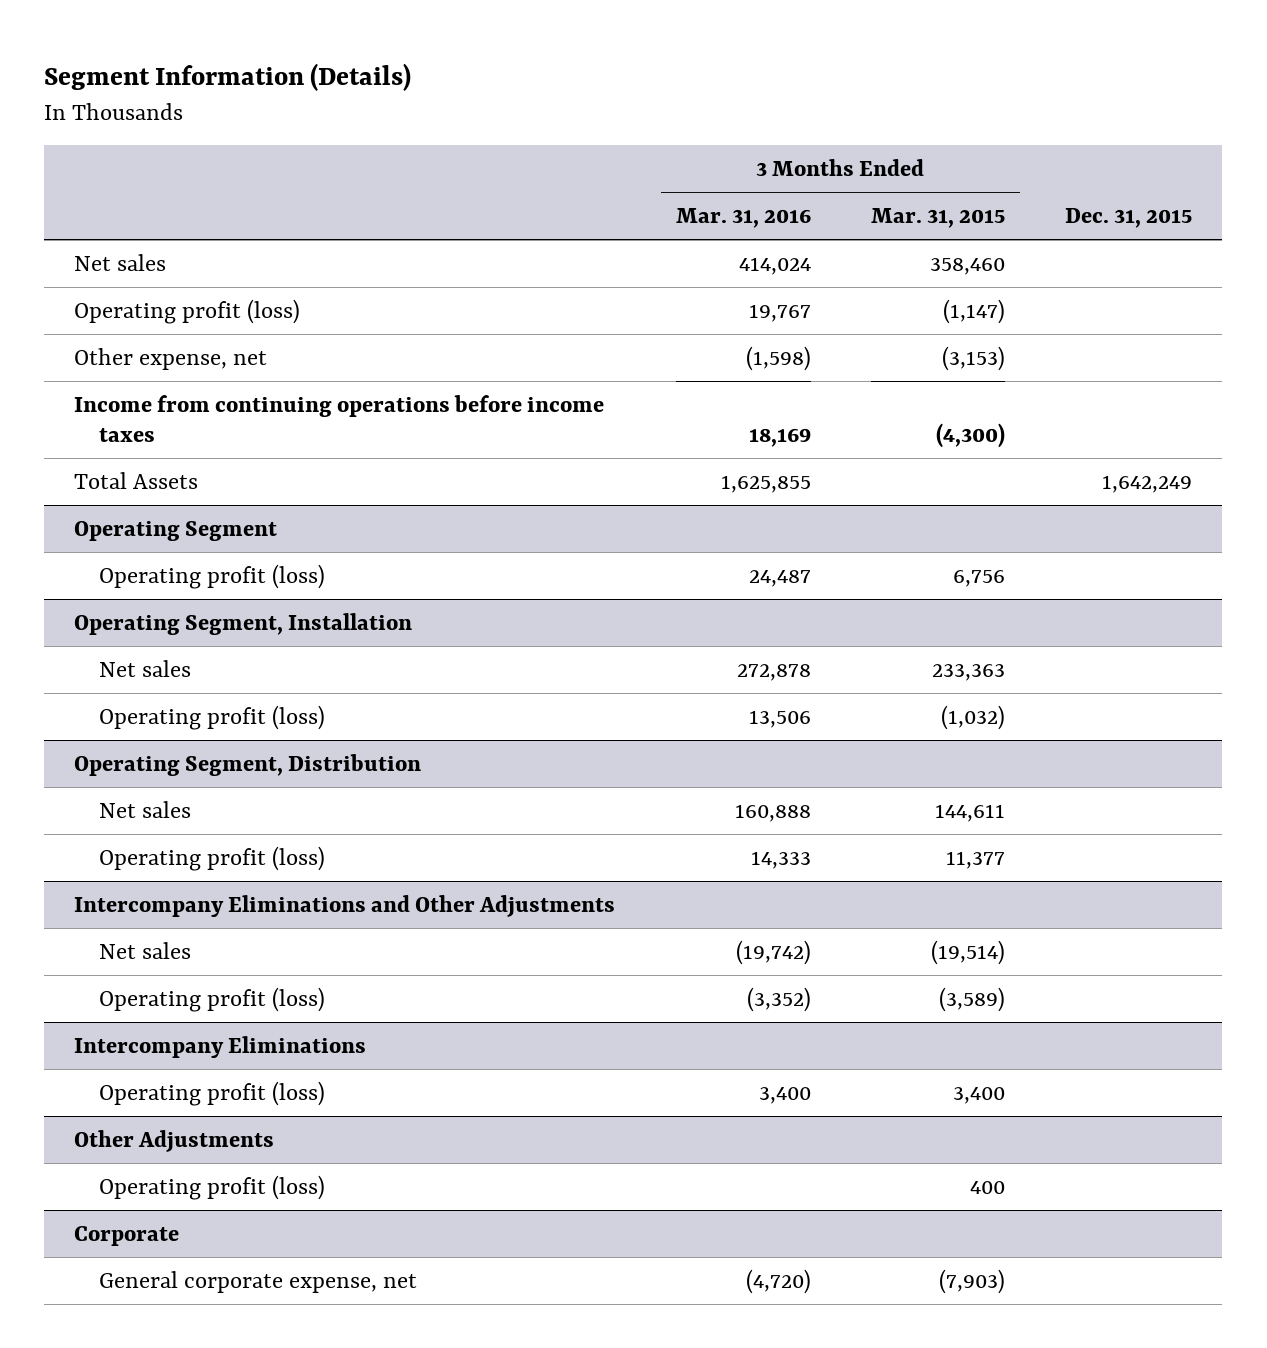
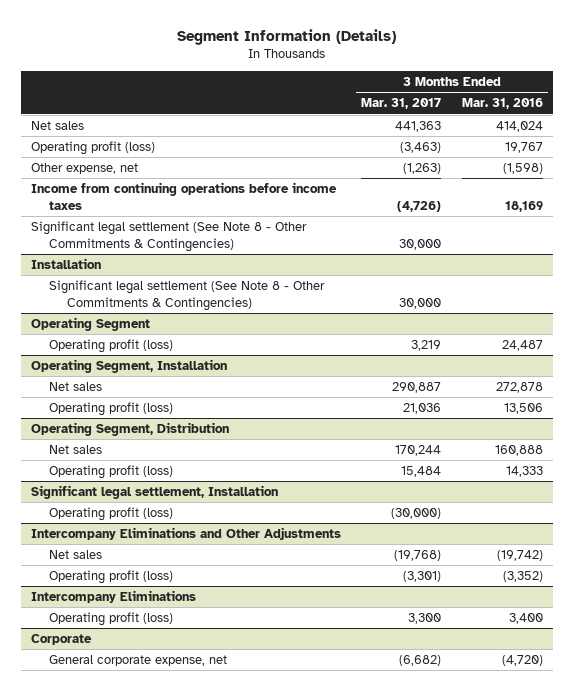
[871,208,1006,229] Mar. 31, 2015 -> none
[1065,208,1193,229] Dec. 31, 2015 -> none
none -> [361,98,442,110] Mar. 31, 2017
[74,471,199,489] Total Assets -> none
none -> [31,220,308,252] Significant legal settlement (See Note 8 - Other Commitments & Contingencies)
none -> [31,257,102,269] Installation
none -> [49,279,326,311] Significant legal settlement (See Note 8 - Other Commitments & Contingencies)
none -> [31,484,279,499] Significant legal settlement, Installation
none -> [49,506,174,521] Operating profit (loss)
[74,1129,275,1152] Other Adjustments -> none
[99,1174,326,1200] Operating profit (loss) -> none

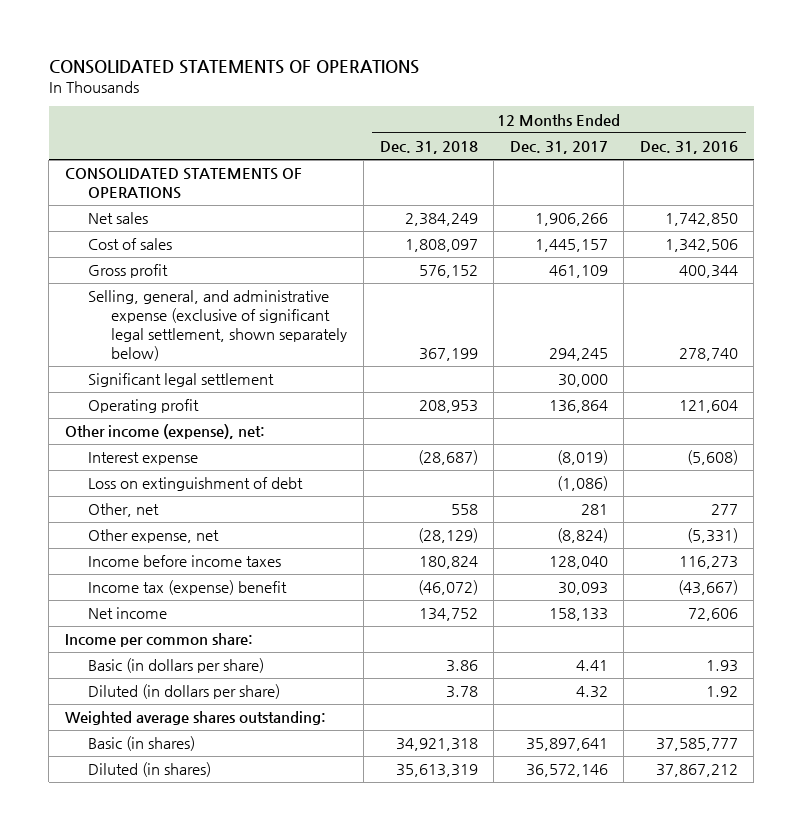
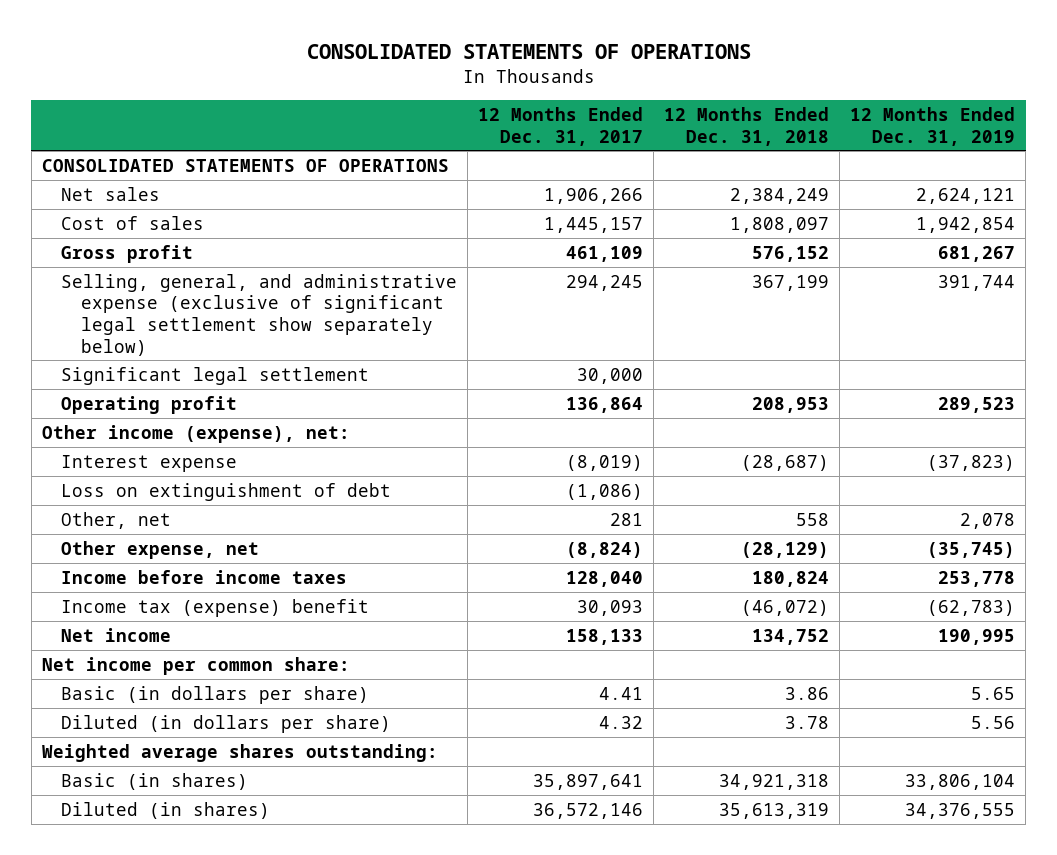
[639,141,738,155] Dec. 31, 2016 -> none
none -> [850,106,1016,146] 12 Months Ended Dec. 31, 2019
[88,290,348,361] Selling, general, and administrative expense (exclusive of significant legal settlement, shown separately below) -> [61,273,458,356] Selling, general, and administrative expense (exclusive of significant legal settlement show separately below)
[64,633,253,648] Income per common share: -> [41,656,350,675] Net income per common share:

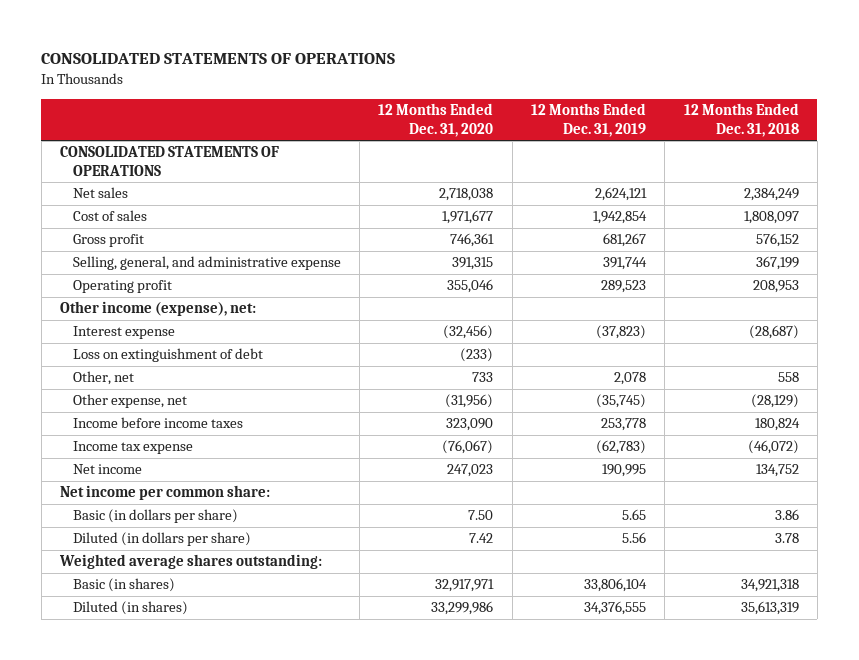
[478,106,644,146] 12 Months Ended Dec. 31, 2017 -> none
none -> [378,102,494,137] 12 Months Ended Dec. 31, 2020
[61,366,370,385] Significant legal settlement -> none
[61,273,458,356] Selling, general, and administrative expense (exclusive of significant legal settlement show separately below) -> [72,256,341,271] Selling, general, and administrative expense
[61,598,370,617] Income tax (expense) benefit -> [72,441,193,455] Income tax expense

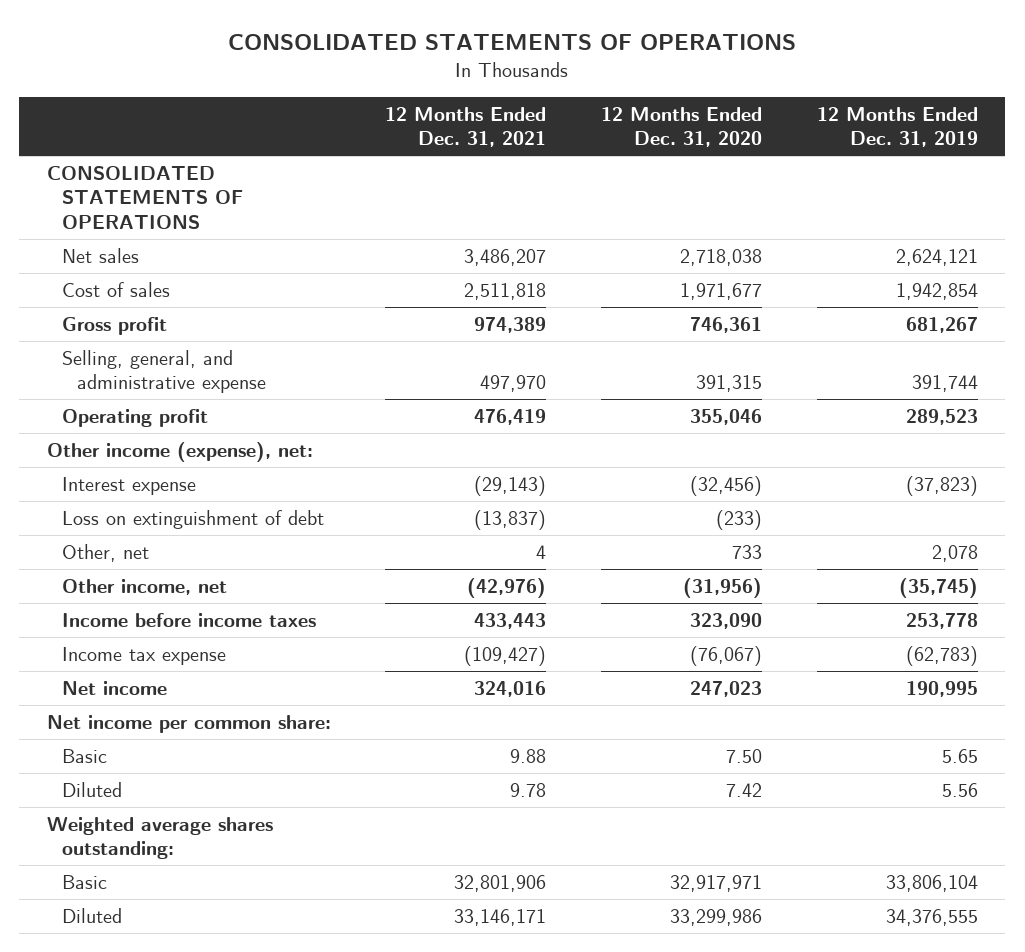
[683,102,799,137] 12 Months Ended Dec. 31, 2018 -> none
none -> [385,106,547,148] 12 Months Ended Dec. 31, 2021
[72,394,187,409] Other expense, net -> [61,578,227,595] Other income, net
[72,509,238,524] Basic (in dollars per share) -> [61,748,107,763] Basic
[72,532,251,547] Diluted (in dollars per share) -> [61,781,122,797] Diluted
[72,578,175,593] Basic (in shares) -> [61,874,107,889] Basic
[72,601,188,616] Diluted (in shares) -> [61,907,122,923] Diluted

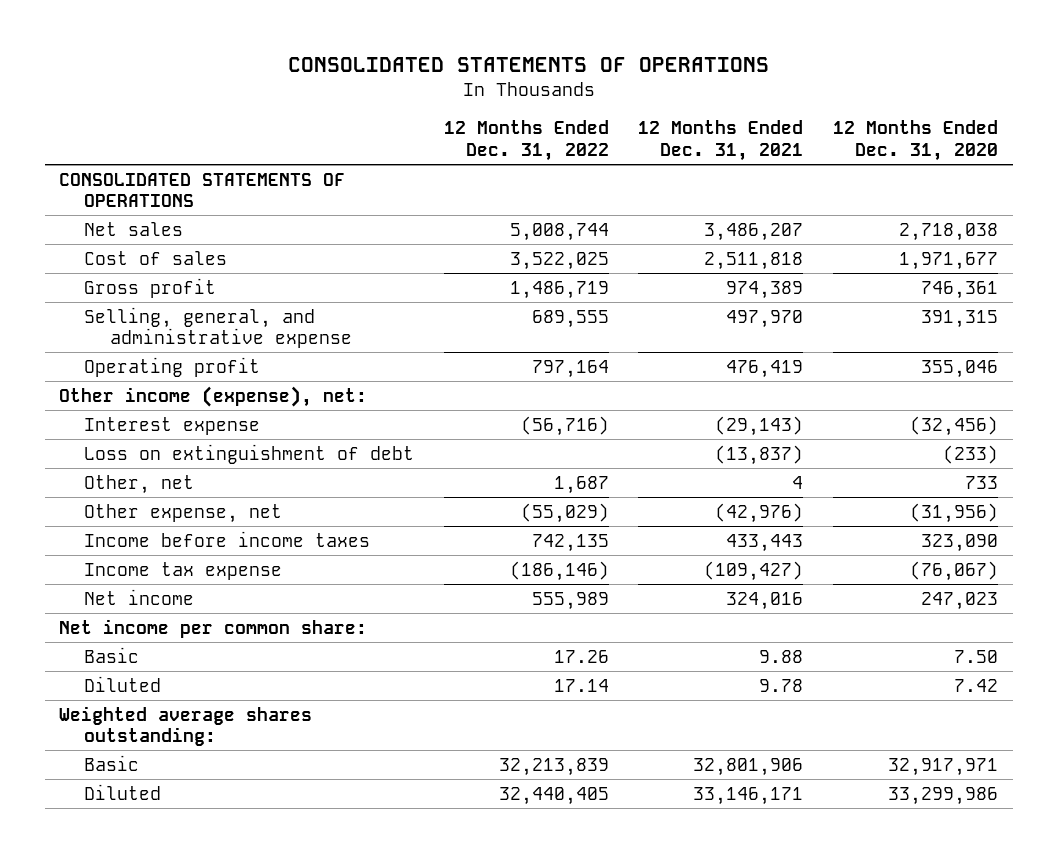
[816,106,978,148] 12 Months Ended Dec. 31, 2019 -> none
none -> [443,120,609,161] 12 Months Ended Dec. 31, 2022
[61,578,227,595] Other income, net -> [84,503,283,523] Other expense, net

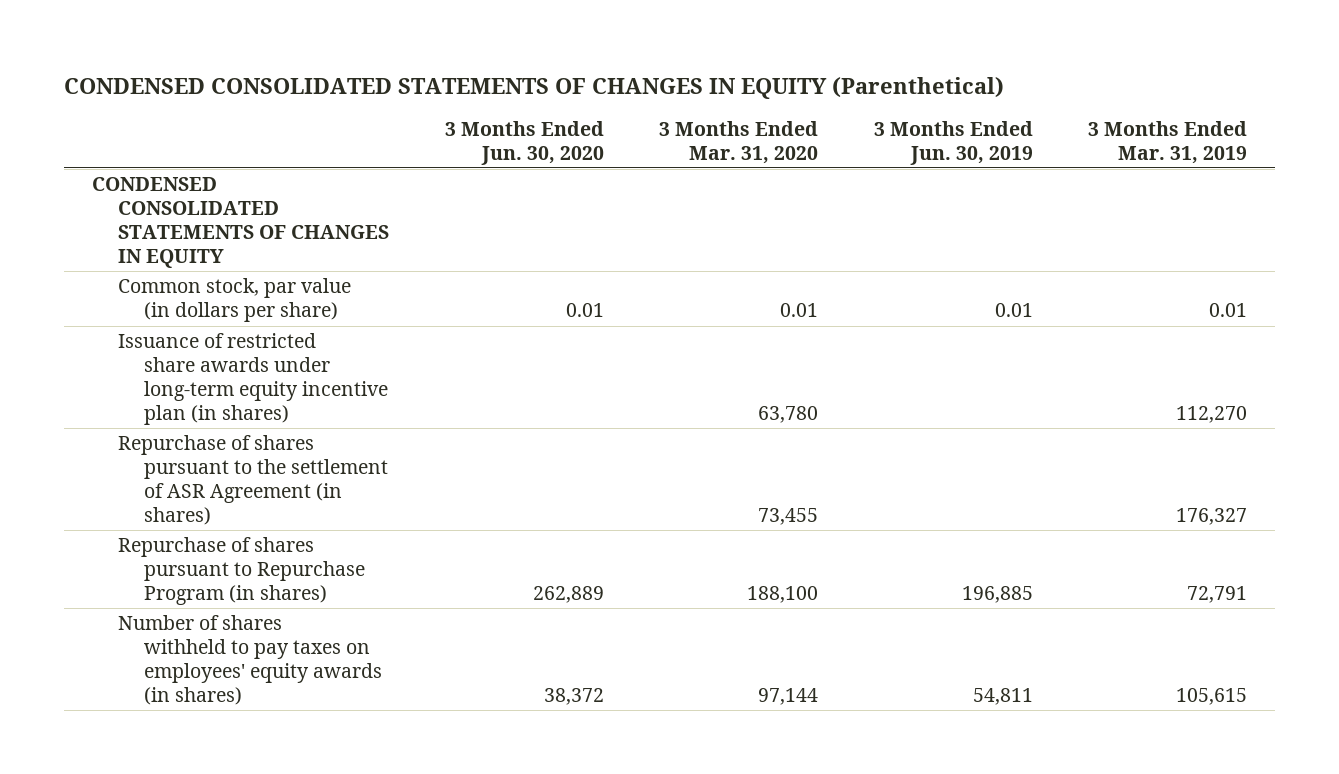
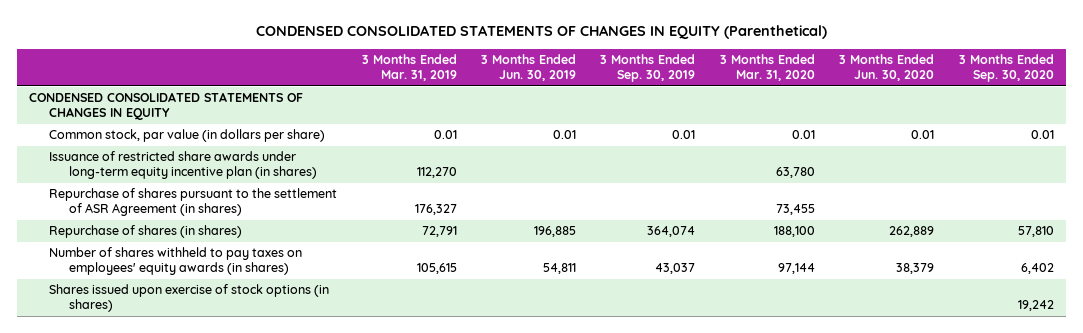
none -> [600,53,696,83] 3 Months Ended Sep. 30, 2019
none -> [958,53,1054,83] 3 Months Ended Sep. 30, 2020
[118,537,366,606] Repurchase of shares pursuant to Repurchase Program (in shares) -> [49,225,243,239] Repurchase of shares (in shares)
[543,688,604,706] 38,372 -> [896,263,935,275] 38,379
none -> [49,284,330,313] Shares issued upon exercise of stock options (in shares)

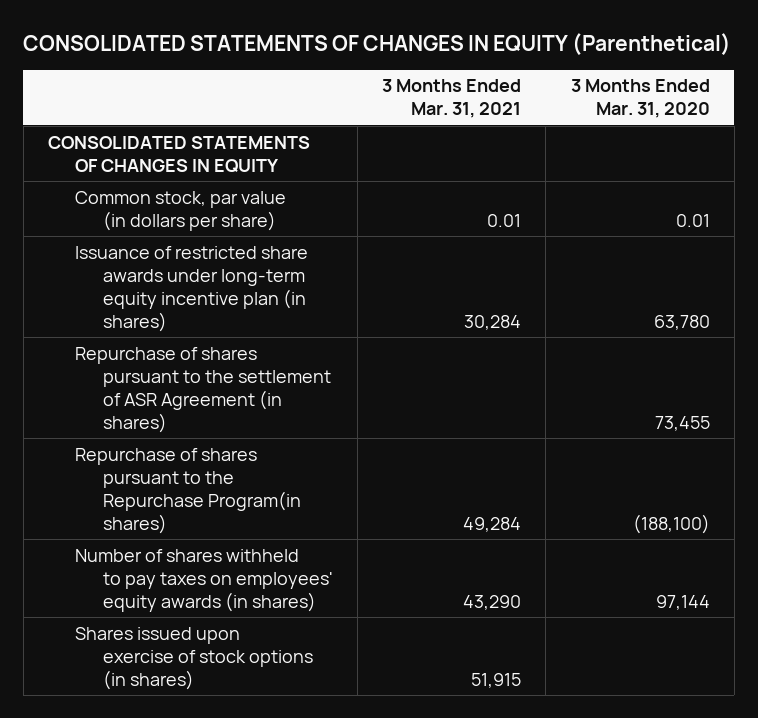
[255,25,827,40] CONDENSED CONSOLIDATED STATEMENTS OF CHANGES IN EQUITY (Parenthetical) -> [23,33,732,56] CONSOLIDATED STATEMENTS OF CHANGES IN EQUITY (Parenthetical)
[361,53,457,82] 3 Months Ended Mar. 31, 2019 -> none
[480,53,576,82] 3 Months Ended Jun. 30, 2019 -> none
[600,53,696,83] 3 Months Ended Sep. 30, 2019 -> none
[839,53,935,82] 3 Months Ended Jun. 30, 2020 -> none
[958,53,1054,83] 3 Months Ended Sep. 30, 2020 -> none
none -> [382,79,522,119] 3 Months Ended Mar. 31, 2021
[29,92,304,121] CONDENSED CONSOLIDATED STATEMENTS OF CHANGES IN EQUITY -> [47,135,310,173] CONSOLIDATED STATEMENTS OF CHANGES IN EQUITY
[49,225,243,239] Repurchase of shares (in shares) -> [75,447,301,534] Repurchase of shares pursuant to the Repurchase Program(in shares)
[773,226,815,238] 188,100 -> [632,513,710,534] (188,100)

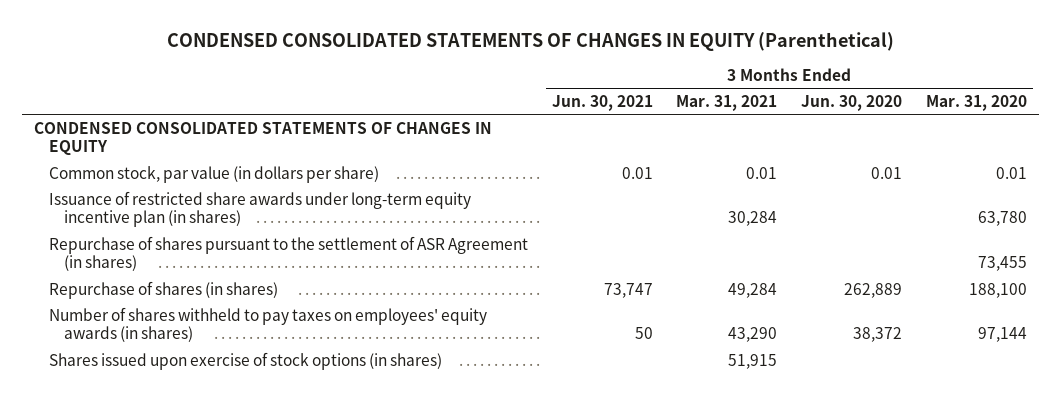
[23,33,732,56] CONSOLIDATED STATEMENTS OF CHANGES IN EQUITY (Parenthetical) -> [166,31,894,51] CONDENSED CONSOLIDATED STATEMENTS OF CHANGES IN EQUITY (Parenthetical)
none -> [551,95,653,112] Jun. 30, 2021
none -> [801,95,903,112] Jun. 30, 2020
[47,135,310,173] CONSOLIDATED STATEMENTS OF CHANGES IN EQUITY -> [34,121,493,156] CONDENSED CONSOLIDATED STATEMENTS OF CHANGES IN EQUITY
[75,447,301,534] Repurchase of shares pursuant to the Repurchase Program(in shares) -> [48,280,278,299] Repurchase of shares (in shares)
[632,513,710,534] (188,100) -> [968,282,1027,298] 188,100

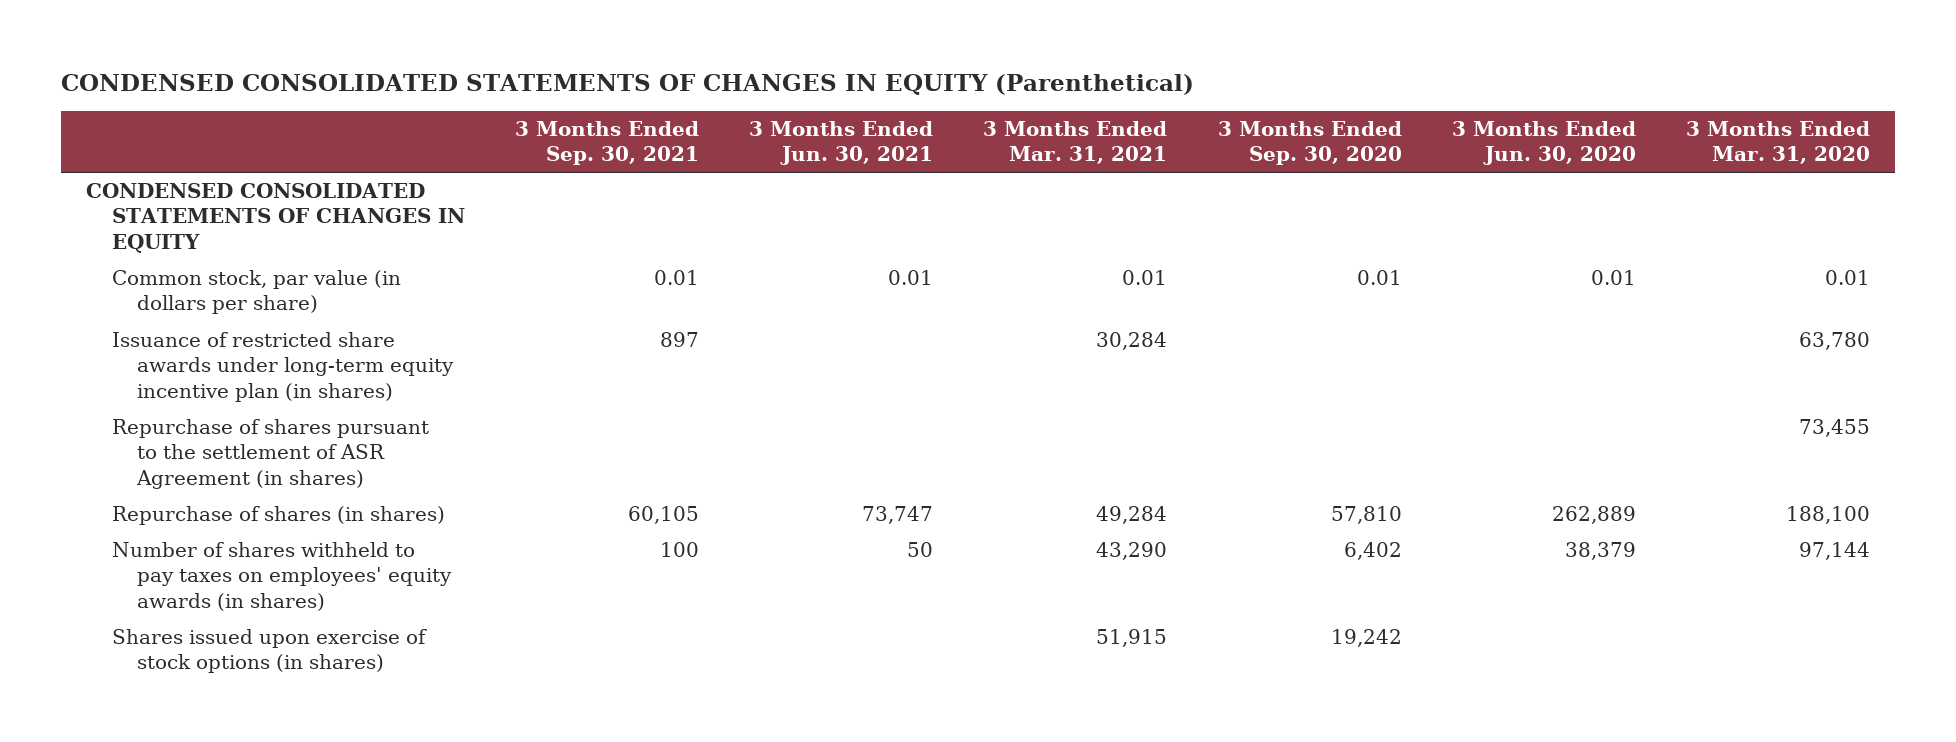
none -> [514,121,699,166] 3 Months Ended Sep. 30, 2021
none -> [1217,121,1402,166] 3 Months Ended Sep. 30, 2020
[853,327,903,343] 38,372 -> [1565,542,1637,561] 38,379

